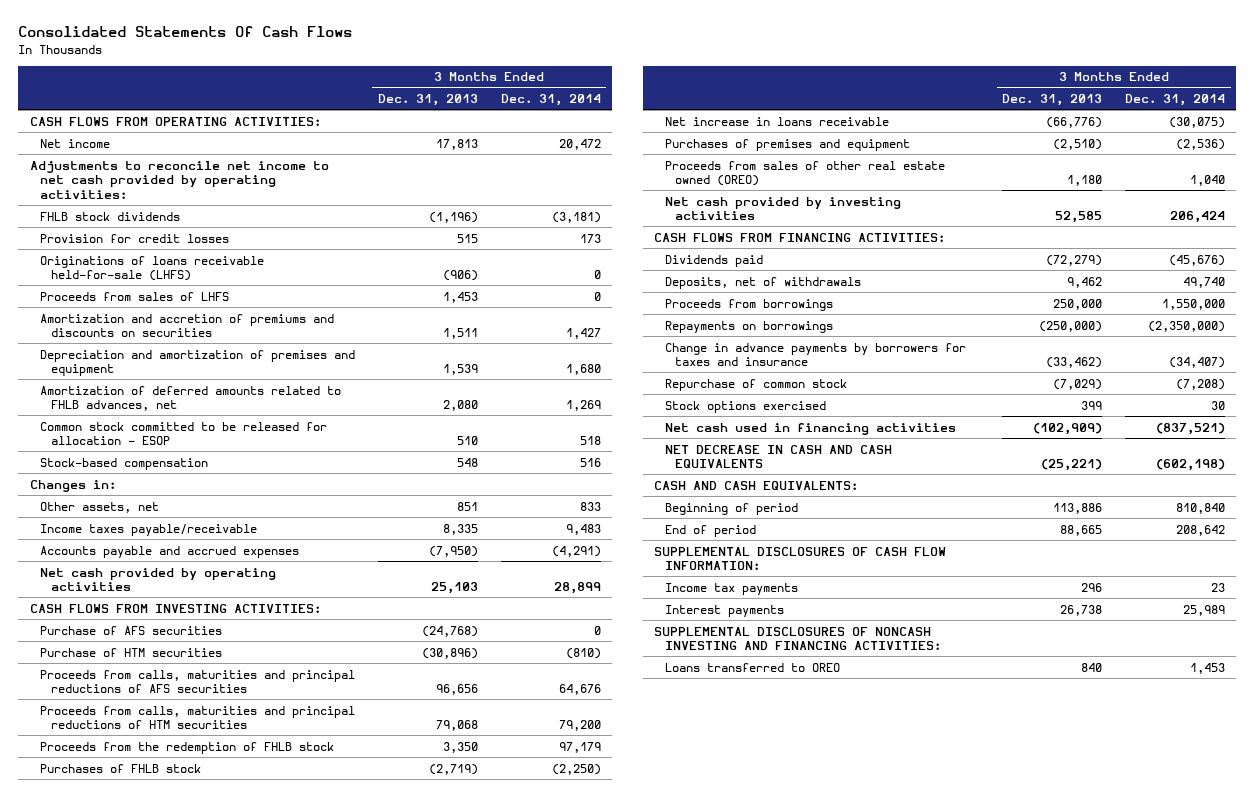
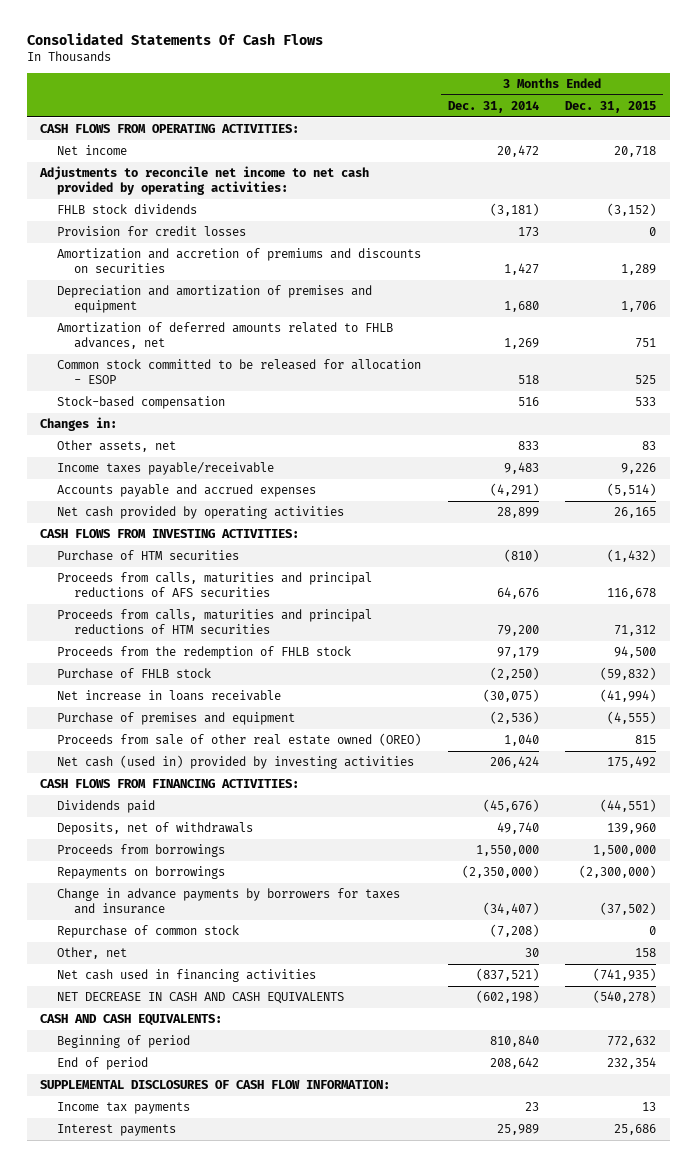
[378,94,479,107] Dec. 31, 2013 -> none
none -> [565,100,657,113] Dec. 31, 2015
[40,255,265,282] Originations of loans receivable held-for-sale (LHFS) -> none
[40,291,230,301] Proceeds from sales of LHFS -> none
[40,625,223,635] Purchase of AFS securities -> none
[40,763,202,773] Purchases of FHLB stock -> [57,668,212,680] Purchase of FHLB stock
[664,138,910,151] Purchases of premises and equipment -> [57,712,296,726] Purchase of premises and equipment
[664,160,945,187] Proceeds from sales of other real estate owned (OREO) -> [57,733,422,747] Proceeds from sale of other real estate owned (OREO)
[664,196,901,221] Net cash provided by investing activities -> [57,755,415,770] Net cash (used in) provided by investing activities
[664,400,826,413] Stock options exercised -> none
none -> [57,947,128,960] Other, net
[653,626,941,651] SUPPLEMENTAL DISCLOSURES OF NONCASH INVESTING AND FINANCING ACTIVITIES: -> none
[664,662,840,672] Loans transferred to OREO -> none

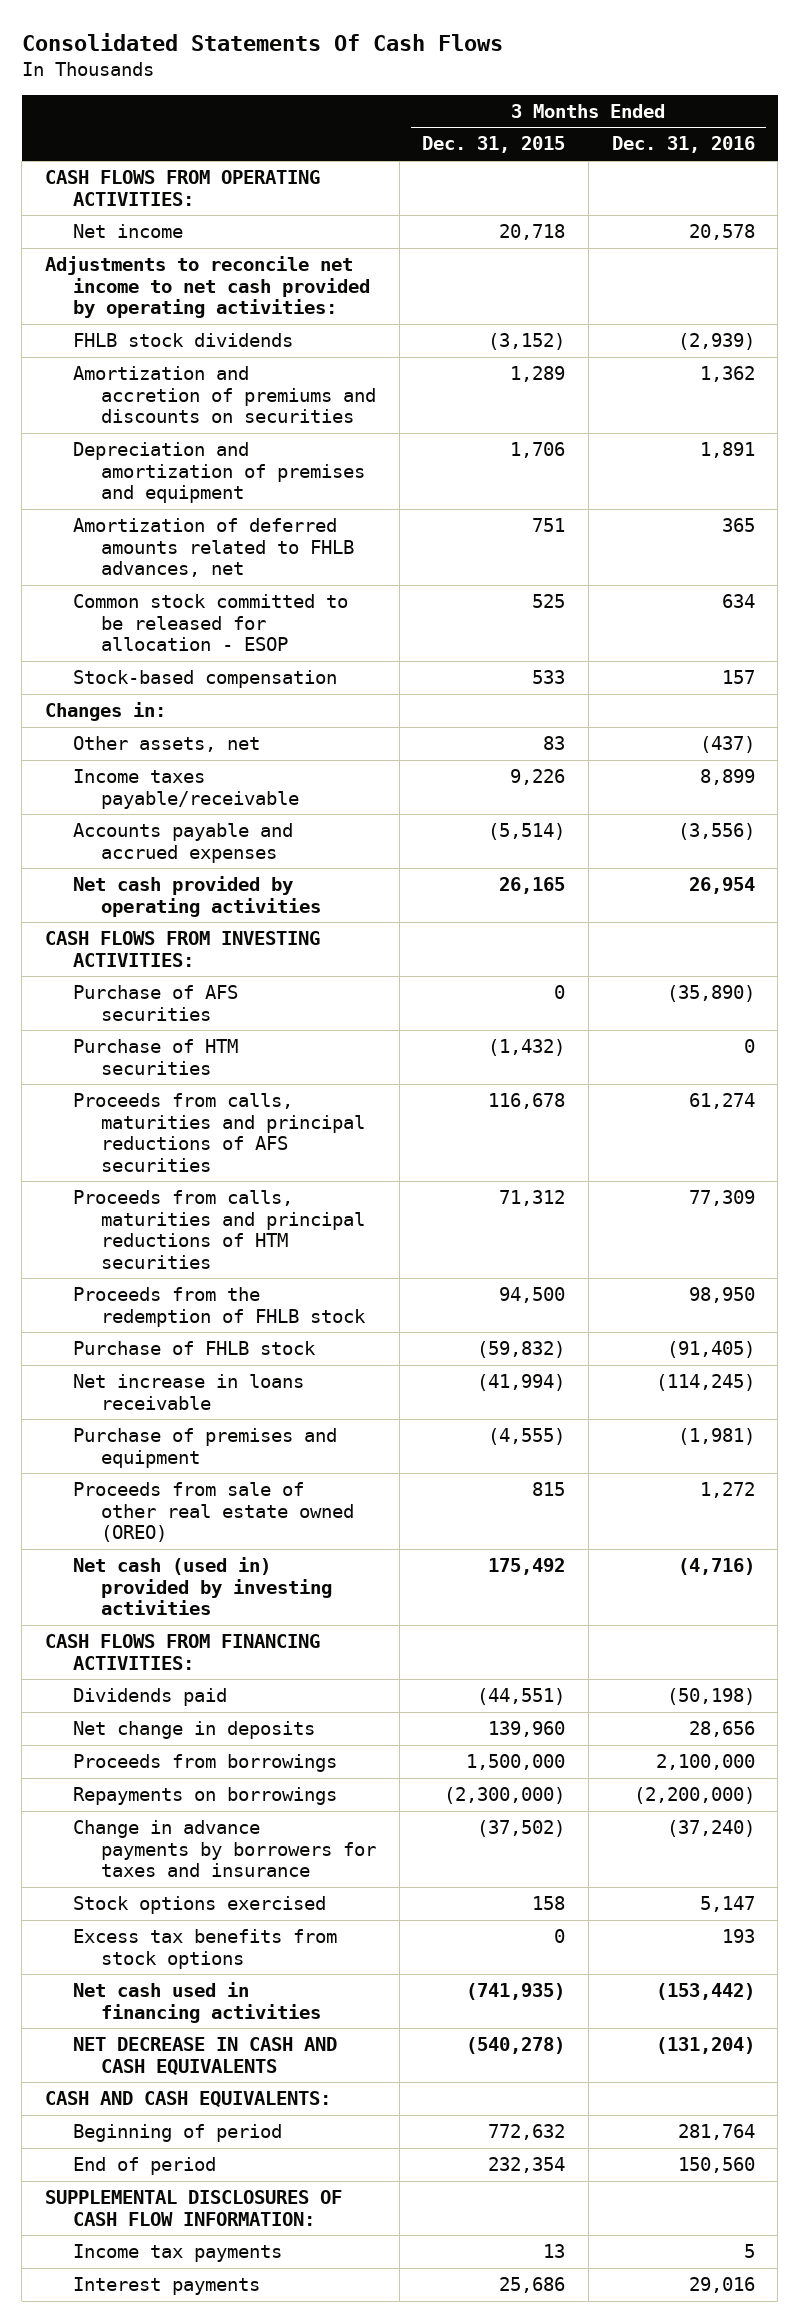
[447,100,539,113] Dec. 31, 2014 -> none
none -> [611,136,755,154] Dec. 31, 2016
[57,226,247,237] Provision for credit losses -> none
none -> [73,985,239,1021] Purchase of AFS securities
[57,822,254,836] Deposits, net of withdrawals -> [73,1721,316,1740] Net change in deposits
[57,925,240,939] Repurchase of common stock -> none
[57,947,128,960] Other, net -> [73,1896,327,1915] Stock options exercised
none -> [73,1929,338,1969] Excess tax benefits from stock options

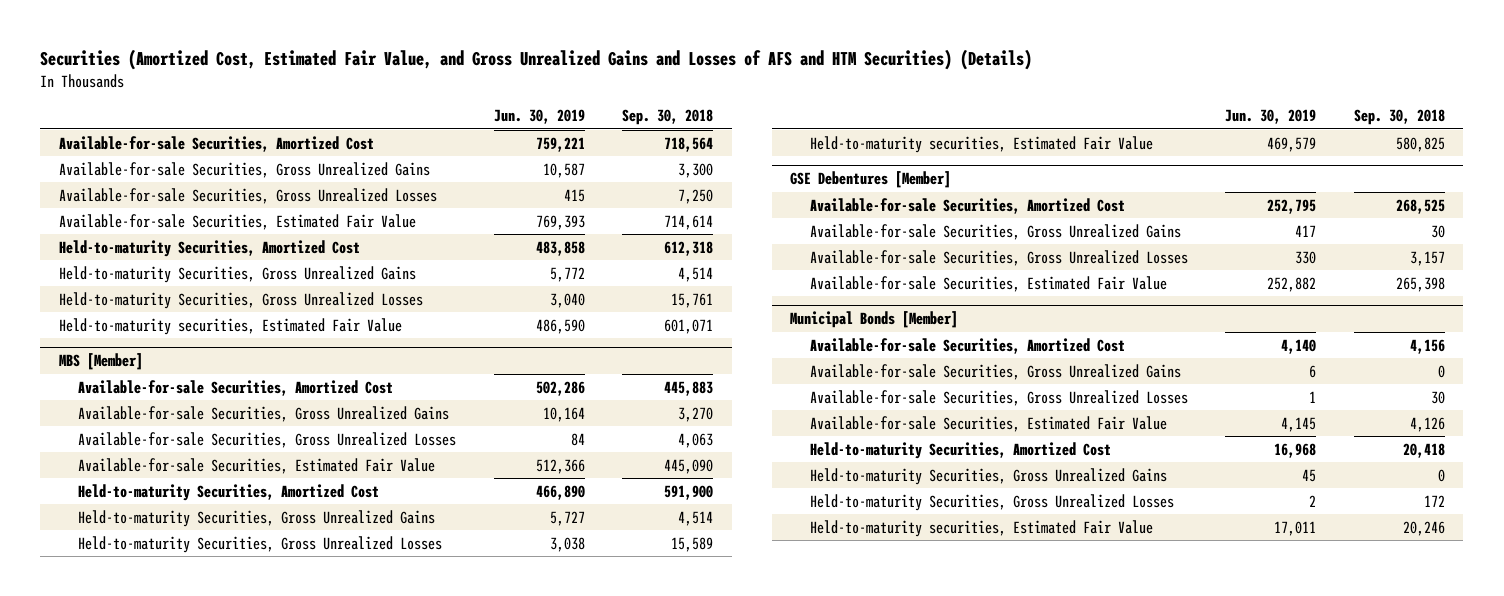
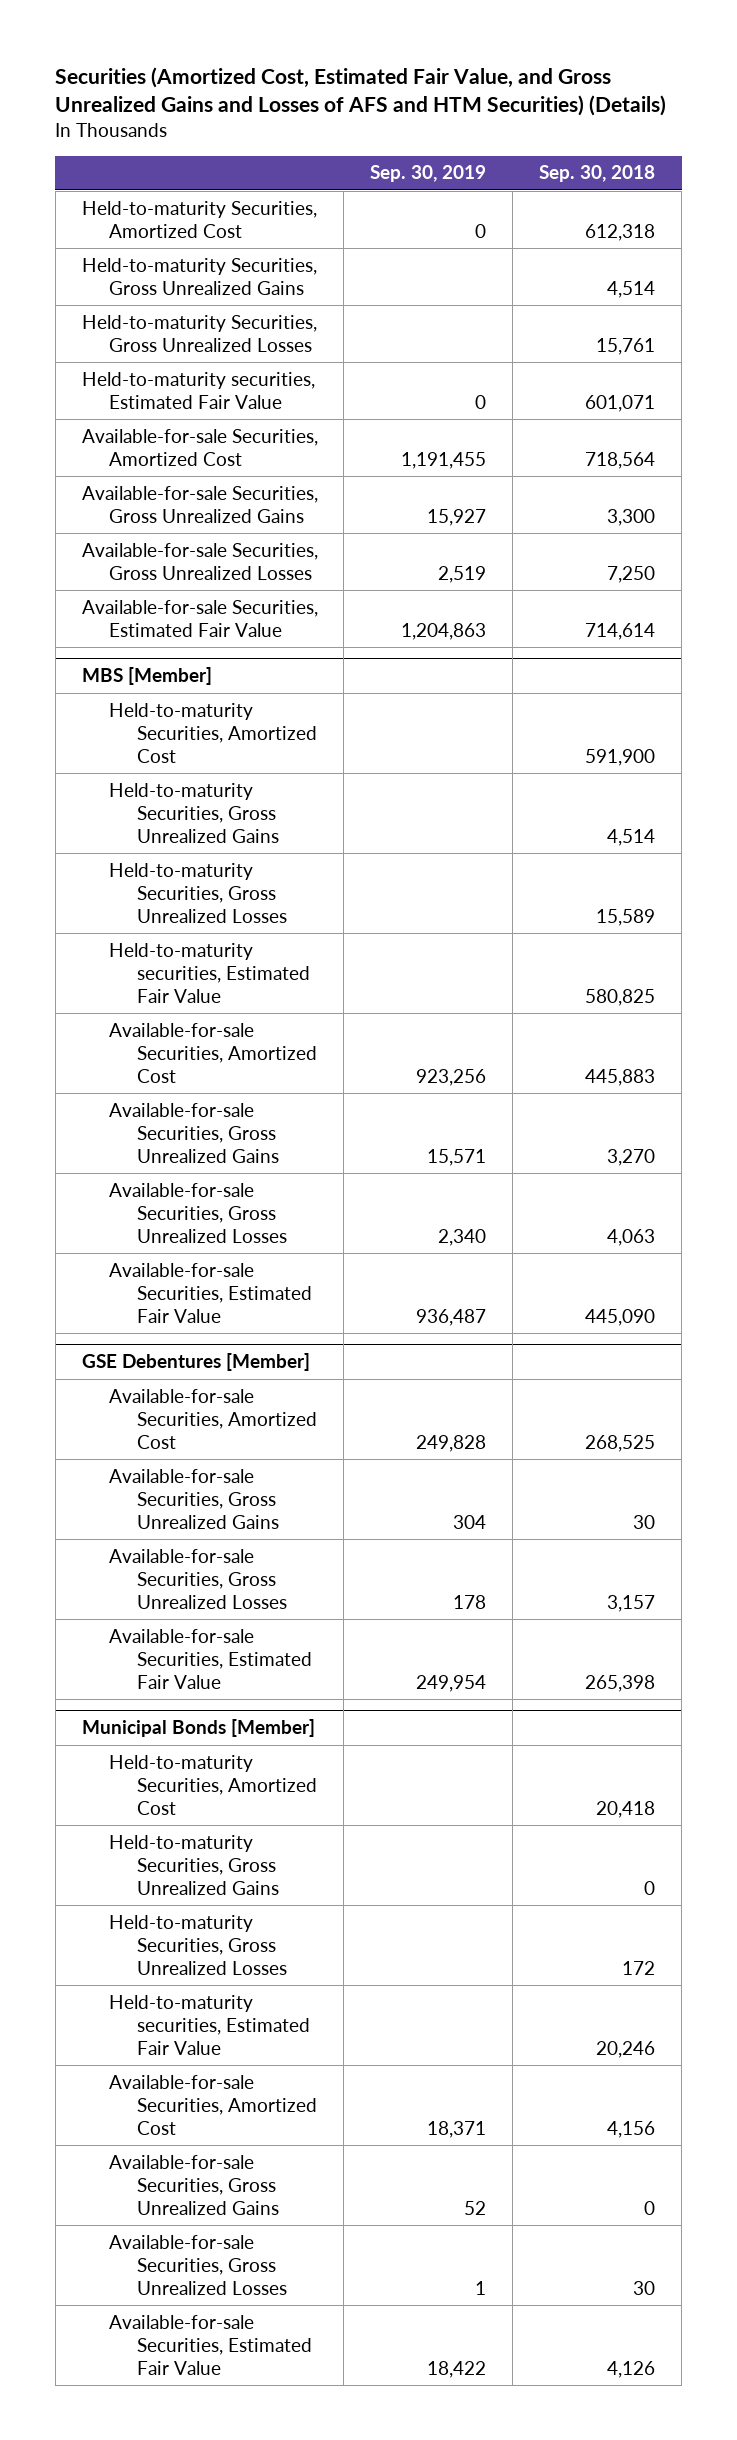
[493,109,585,125] Jun. 30, 2019 -> none
none -> [370,165,487,183] Sep. 30, 2019
[58,135,374,152] Available-for-sale Securities, Amortized Cost -> [81,428,318,466] Available-for-sale Securities, Amortized Cost
[58,161,430,178] Available-for-sale Securities, Gross Unrealized Gains -> [81,485,318,523] Available-for-sale Securities, Gross Unrealized Gains
[58,187,437,204] Available-for-sale Securities, Gross Unrealized Losses -> [81,542,318,580] Available-for-sale Securities, Gross Unrealized Losses
[58,213,416,230] Available-for-sale Securities, Estimated Fair Value -> [81,599,318,637] Available-for-sale Securities, Estimated Fair Value
[78,379,394,396] Available-for-sale Securities, Amortized Cost -> [109,1022,317,1083] Available-for-sale Securities, Amortized Cost
[78,405,450,422] Available-for-sale Securities, Gross Unrealized Gains -> [109,1102,279,1163] Available-for-sale Securities, Gross Unrealized Gains
[78,431,457,448] Available-for-sale Securities, Gross Unrealized Losses -> [109,1182,287,1243] Available-for-sale Securities, Gross Unrealized Losses
[78,457,436,474] Available-for-sale Securities, Estimated Fair Value -> [109,1262,312,1323] Available-for-sale Securities, Estimated Fair Value
[809,337,1125,354] Available-for-sale Securities, Amortized Cost -> [109,2074,317,2135] Available-for-sale Securities, Amortized Cost
[809,363,1181,380] Available-for-sale Securities, Gross Unrealized Gains -> [109,2154,279,2215] Available-for-sale Securities, Gross Unrealized Gains
[809,389,1188,406] Available-for-sale Securities, Gross Unrealized Losses -> [109,2234,287,2295] Available-for-sale Securities, Gross Unrealized Losses
[809,415,1167,432] Available-for-sale Securities, Estimated Fair Value -> [109,2314,312,2375] Available-for-sale Securities, Estimated Fair Value

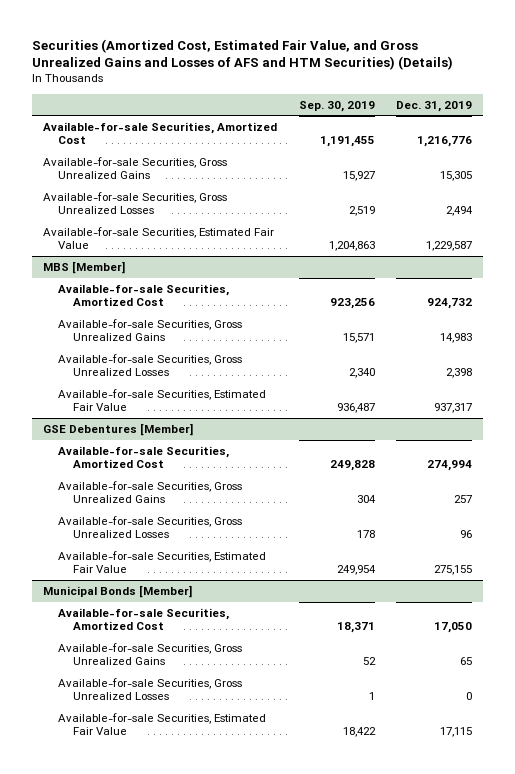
[539,165,656,183] Sep. 30, 2018 -> none
none -> [396,100,473,112] Dec. 31, 2019
[81,200,317,238] Held-to-maturity Securities, Amortized Cost -> none
[81,257,317,295] Held-to-maturity Securities, Gross Unrealized Gains -> none
[81,314,317,352] Held-to-maturity Securities, Gross Unrealized Losses -> none
[81,371,315,409] Held-to-maturity securities, Estimated Fair Value -> none
[109,702,317,763] Held-to-maturity Securities, Amortized Cost -> none
[109,782,279,843] Held-to-maturity Securities, Gross Unrealized Gains -> none
[109,862,287,923] Held-to-maturity Securities, Gross Unrealized Losses -> none
[109,942,310,1003] Held-to-maturity securities, Estimated Fair Value -> none
[109,1754,317,1815] Held-to-maturity Securities, Amortized Cost -> none
[109,1834,279,1895] Held-to-maturity Securities, Gross Unrealized Gains -> none
[109,1914,287,1975] Held-to-maturity Securities, Gross Unrealized Losses -> none
[109,1994,310,2055] Held-to-maturity securities, Estimated Fair Value -> none

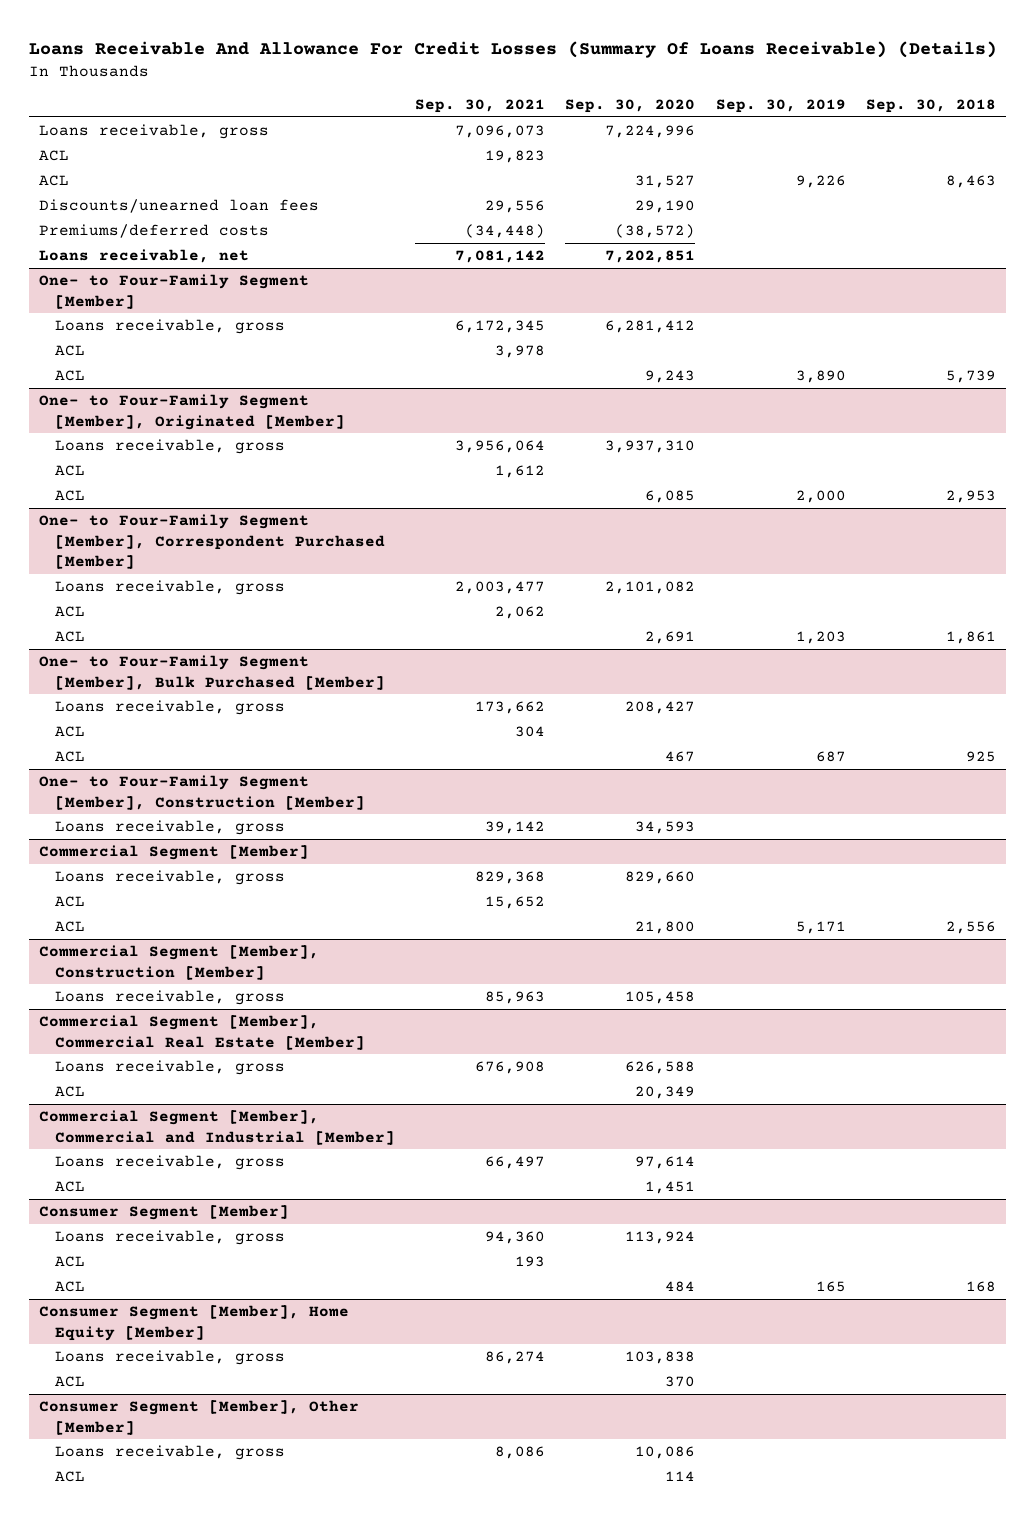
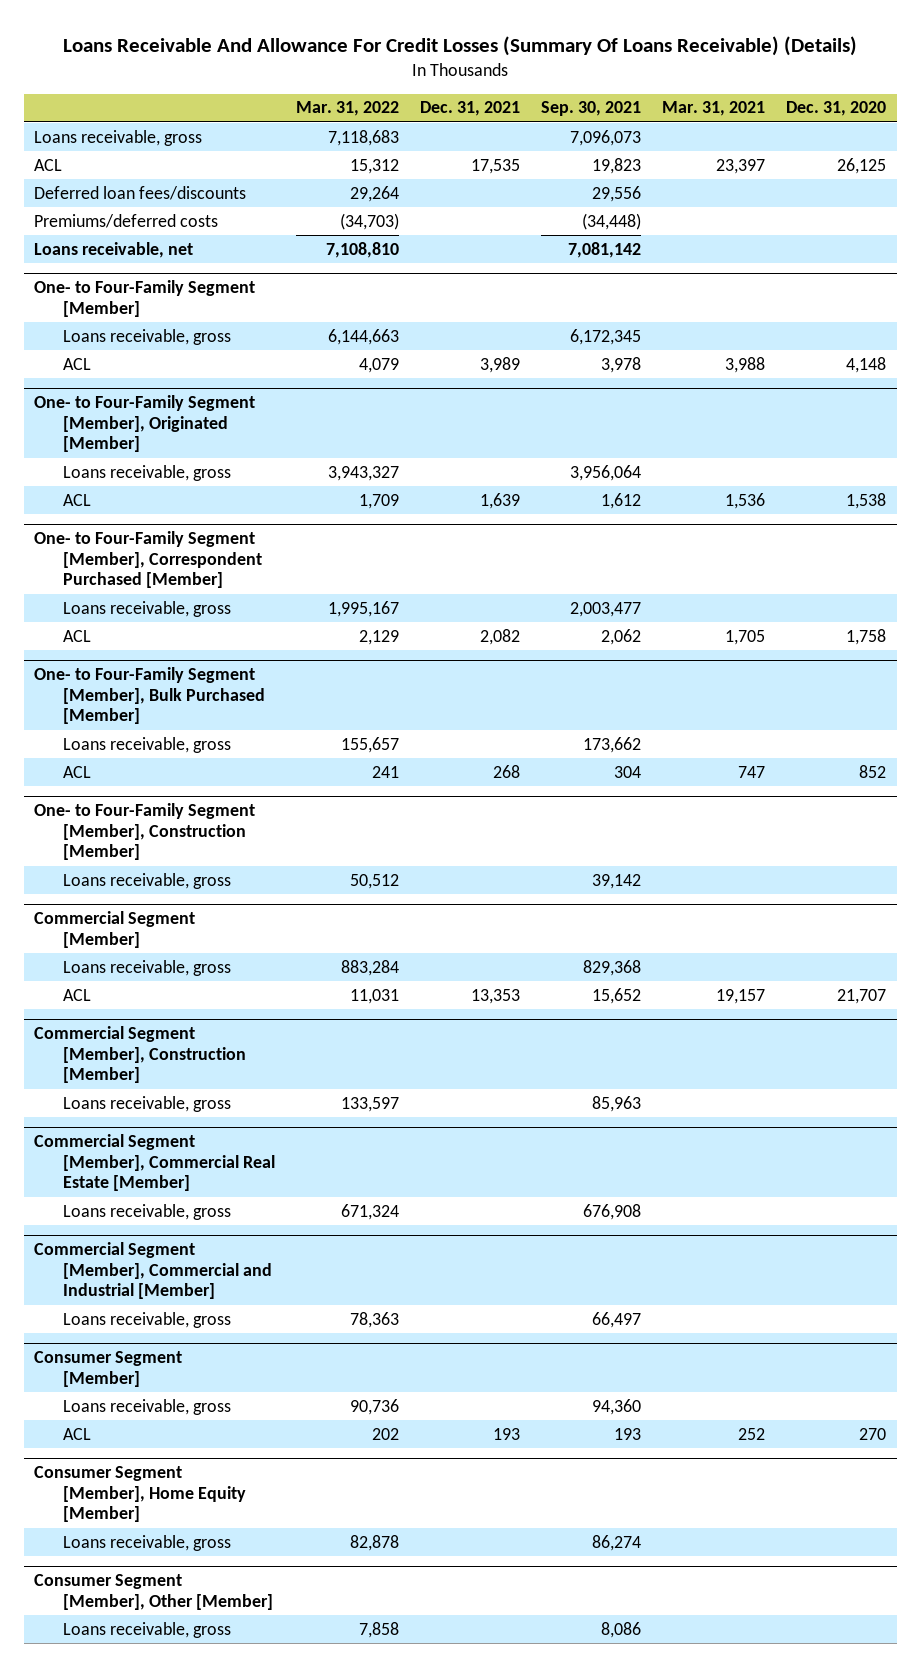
[565,99,696,114] Sep. 30, 2020 -> none
[715,99,846,114] Sep. 30, 2019 -> none
[865,99,996,114] Sep. 30, 2018 -> none
none -> [295,101,399,117] Mar. 31, 2022
none -> [419,101,520,117] Dec. 31, 2021
none -> [662,101,766,117] Mar. 31, 2021
none -> [786,101,887,117] Dec. 31, 2020
[39,175,70,187] ACL -> none
[39,199,320,214] Discounts/unearned loan fees -> [34,185,247,200] Deferred loan fees/discounts
[54,370,85,382] ACL -> none
[54,490,85,502] ACL -> none
[54,631,85,643] ACL -> none
[54,751,85,763] ACL -> none
[54,921,85,933] ACL -> none
[54,1086,85,1098] ACL -> none
[54,1181,85,1193] ACL -> none
[54,1281,85,1293] ACL -> none
[54,1376,85,1388] ACL -> none
[54,1471,85,1483] ACL -> none

